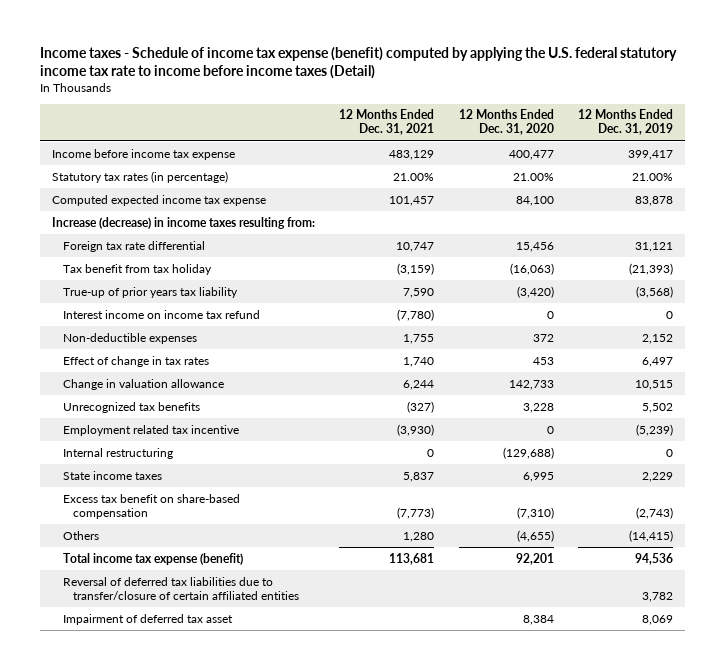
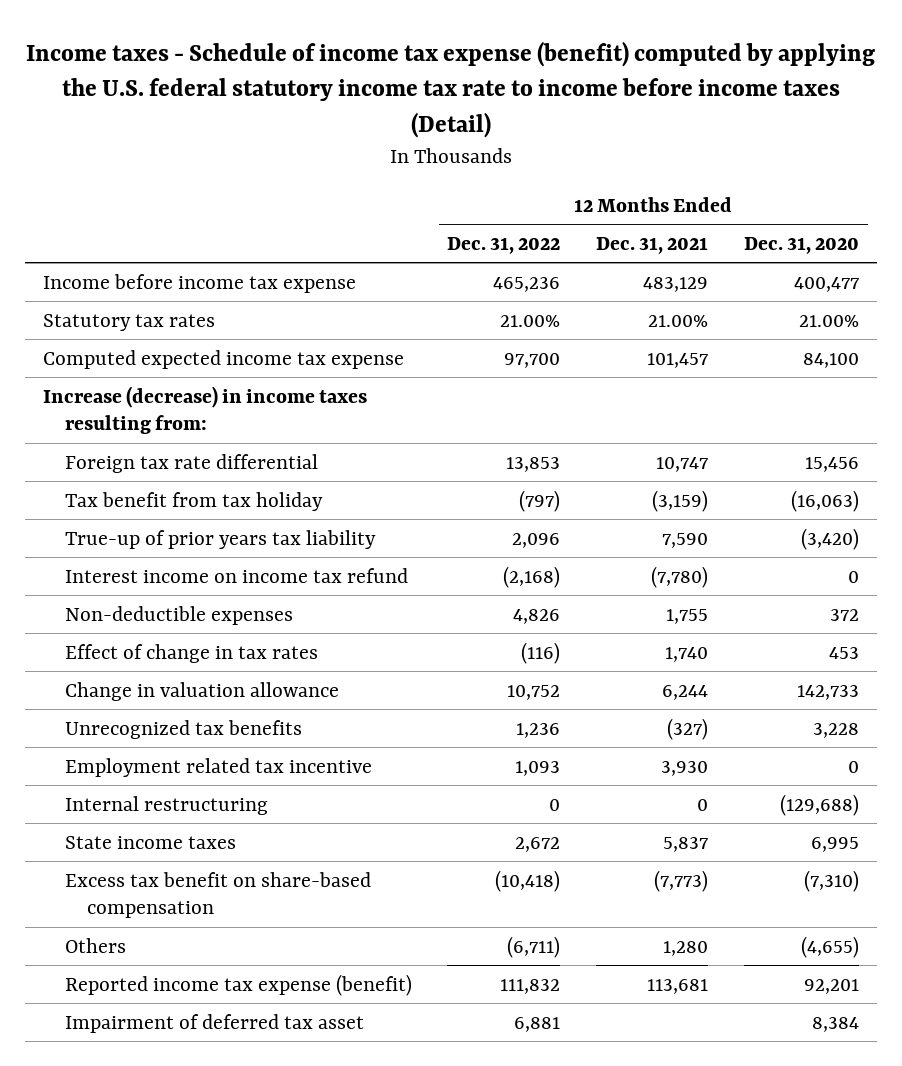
[577,109,673,136] 12 Months Ended Dec. 31, 2019 -> none
none -> [447,236,561,254] Dec. 31, 2022
[52,170,229,183] Statutory tax rates (in percentage) -> [42,313,215,331] Statutory tax rates
[397,423,435,436] (3,930) -> [661,760,709,776] 3,930
[62,576,300,600] Reversal of deferred tax liabilities due to transfer/closure of certain affiliated entities -> none
[62,552,243,565] Total income tax expense (benefit) -> [64,973,412,996] Reported income tax expense (benefit)

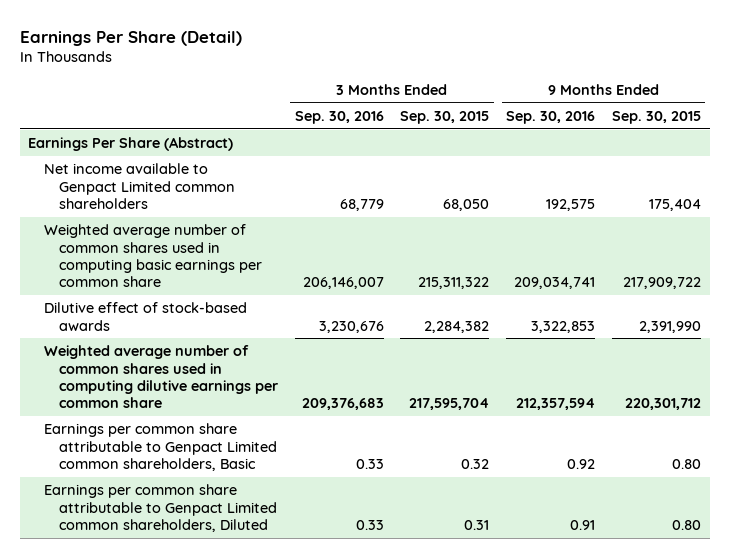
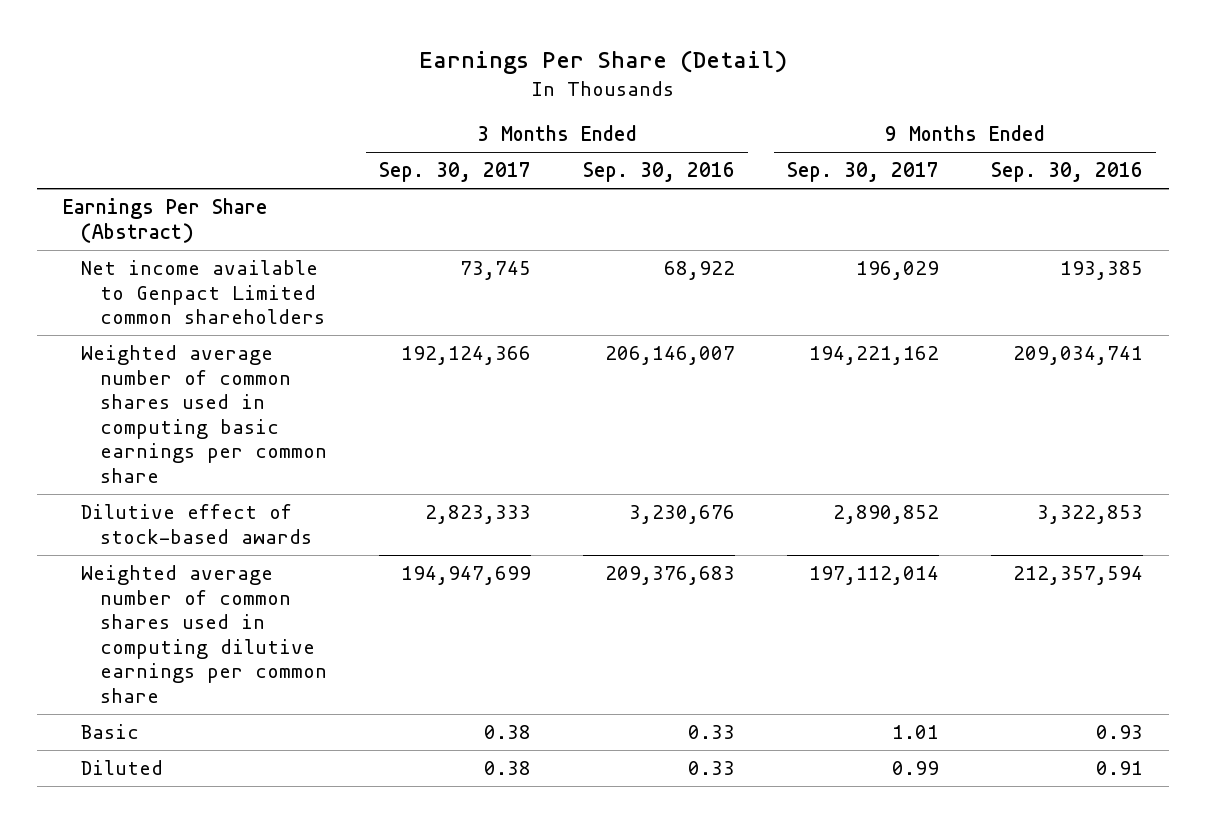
[400,110,490,124] Sep. 30, 2015 -> none
[612,110,702,124] Sep. 30, 2015 -> none
none -> [379,162,532,183] Sep. 30, 2017
none -> [787,162,940,183] Sep. 30, 2017
[339,198,384,211] 68,779 -> [664,261,736,281] 68,922
[546,198,596,211] 192,575 -> [1060,261,1144,281] 193,385
[43,423,277,471] Earnings per common share attributable to Genpact Limited common shareholders, Basic -> none
none -> [81,724,140,740] Basic
[43,484,277,532] Earnings per common share attributable to Genpact Limited common shareholders, Diluted -> [81,760,164,776] Diluted

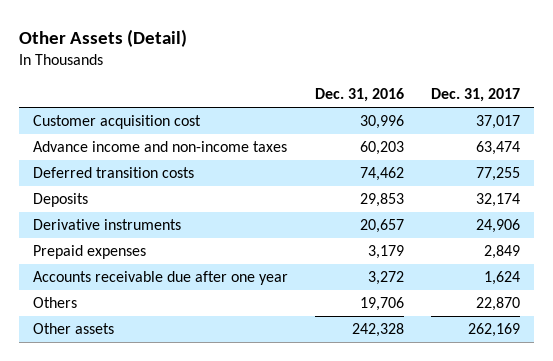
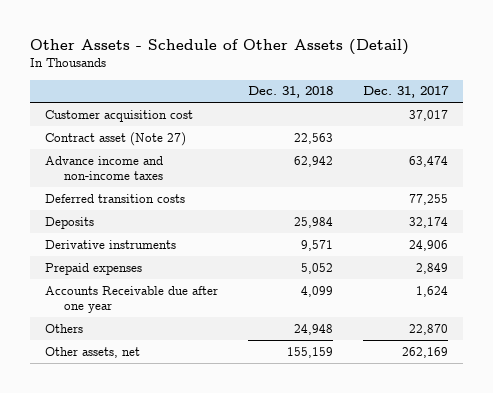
[19,28,188,47] Other Assets (Detail) -> [30,38,410,55] Other Assets - Schedule of Other Assets (Detail)
[314,88,404,103] Dec. 31, 2016 -> none
none -> [247,86,333,99] Dec. 31, 2018
none -> [45,131,187,146] Contract asset (Note 27)
[32,271,288,286] Accounts receivable due after one year -> [45,285,219,313] Accounts Receivable due after one year
[32,323,114,335] Other assets -> [45,346,141,358] Other assets, net

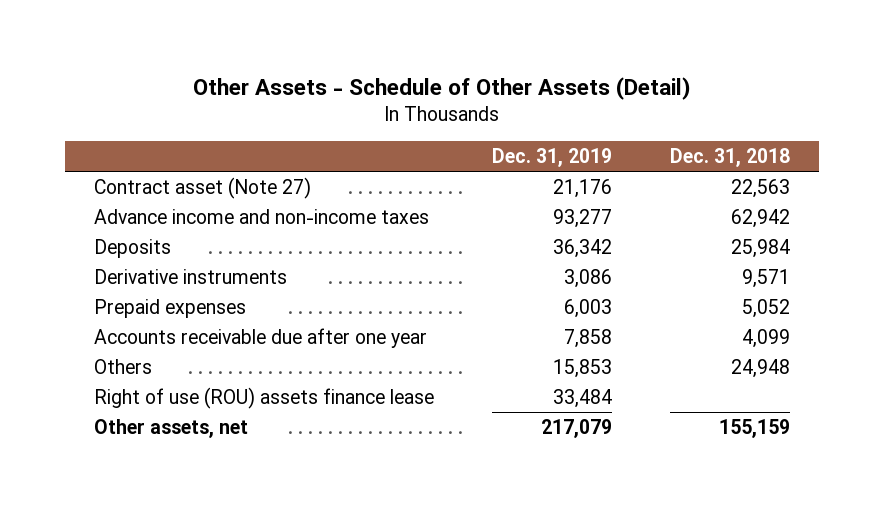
[362,86,449,99] Dec. 31, 2017 -> none
none -> [491,147,612,167] Dec. 31, 2019
[45,109,194,122] Customer acquisition cost -> none
[45,193,186,203] Deferred transition costs -> none
[45,285,219,313] Accounts Receivable due after one year -> [93,328,427,349] Accounts receivable due after one year
none -> [93,387,434,410] Right of use (ROU) assets finance lease

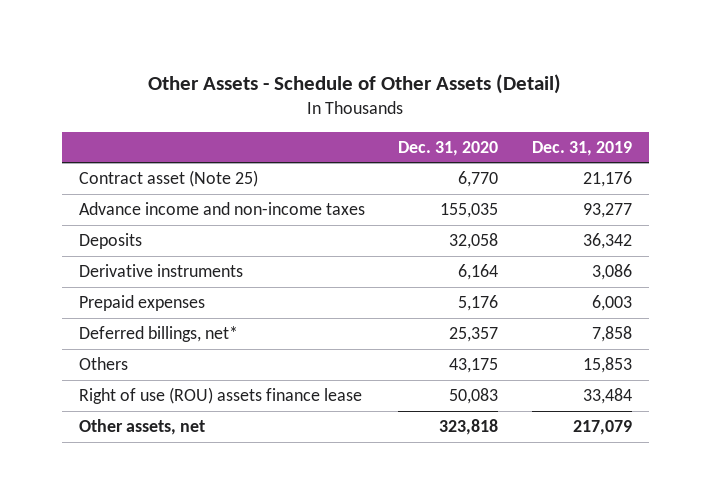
[669,147,790,167] Dec. 31, 2018 -> none
none -> [398,140,499,156] Dec. 31, 2020
[93,177,311,200] Contract asset (Note 27) -> [78,170,258,188] Contract asset (Note 25)
[93,328,427,349] Accounts receivable due after one year -> [78,326,238,343] Deferred billings, net*

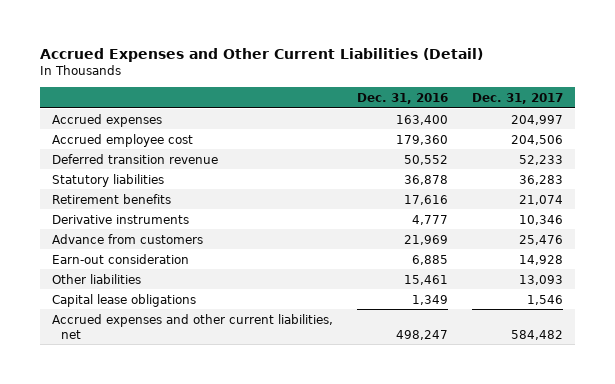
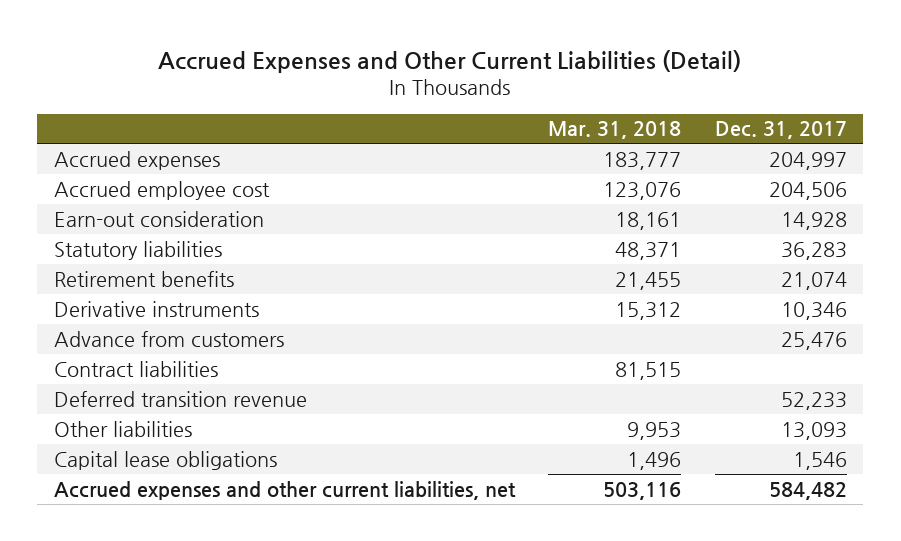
[357,92,449,104] Dec. 31, 2016 -> none
none -> [548,121,682,140] Mar. 31, 2018
[52,253,190,264] Earn-out consideration -> [53,210,264,227] Earn-out consideration
none -> [53,360,218,377] Contract liabilities
[52,153,219,164] Deferred transition revenue -> [53,390,307,407] Deferred transition revenue

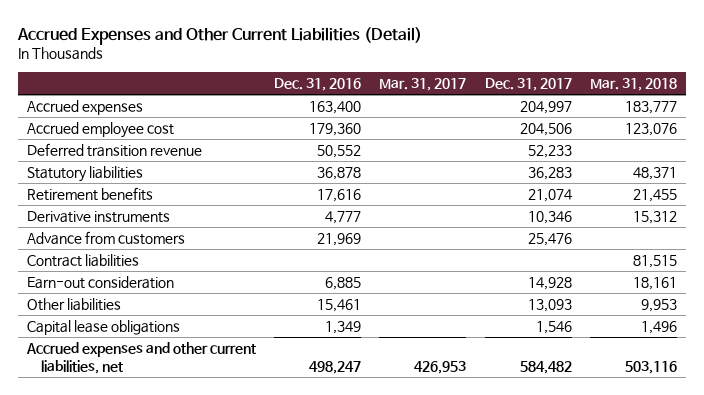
none -> [274,78,362,92] Dec. 31, 2016
none -> [379,78,467,92] Mar. 31, 2017
[53,390,307,407] Deferred transition revenue -> [27,142,203,157] Deferred transition revenue
[53,210,264,227] Earn-out consideration -> [27,275,175,289] Earn-out consideration

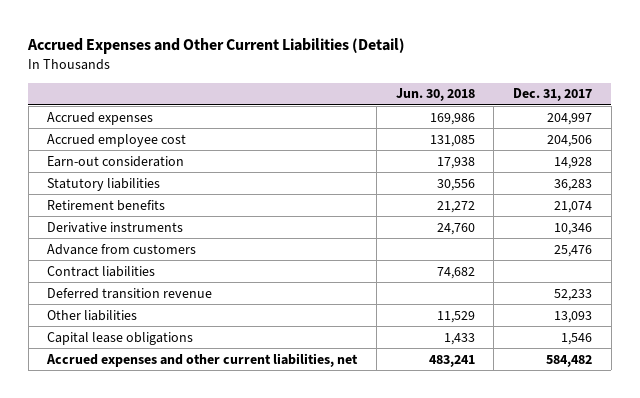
[274,78,362,92] Dec. 31, 2016 -> none
[379,78,467,92] Mar. 31, 2017 -> none
[589,78,677,92] Mar. 31, 2018 -> none
none -> [395,88,475,102] Jun. 30, 2018
[27,275,175,289] Earn-out consideration -> [47,155,185,167] Earn-out consideration
[27,142,203,157] Deferred transition revenue -> [47,287,213,299] Deferred transition revenue

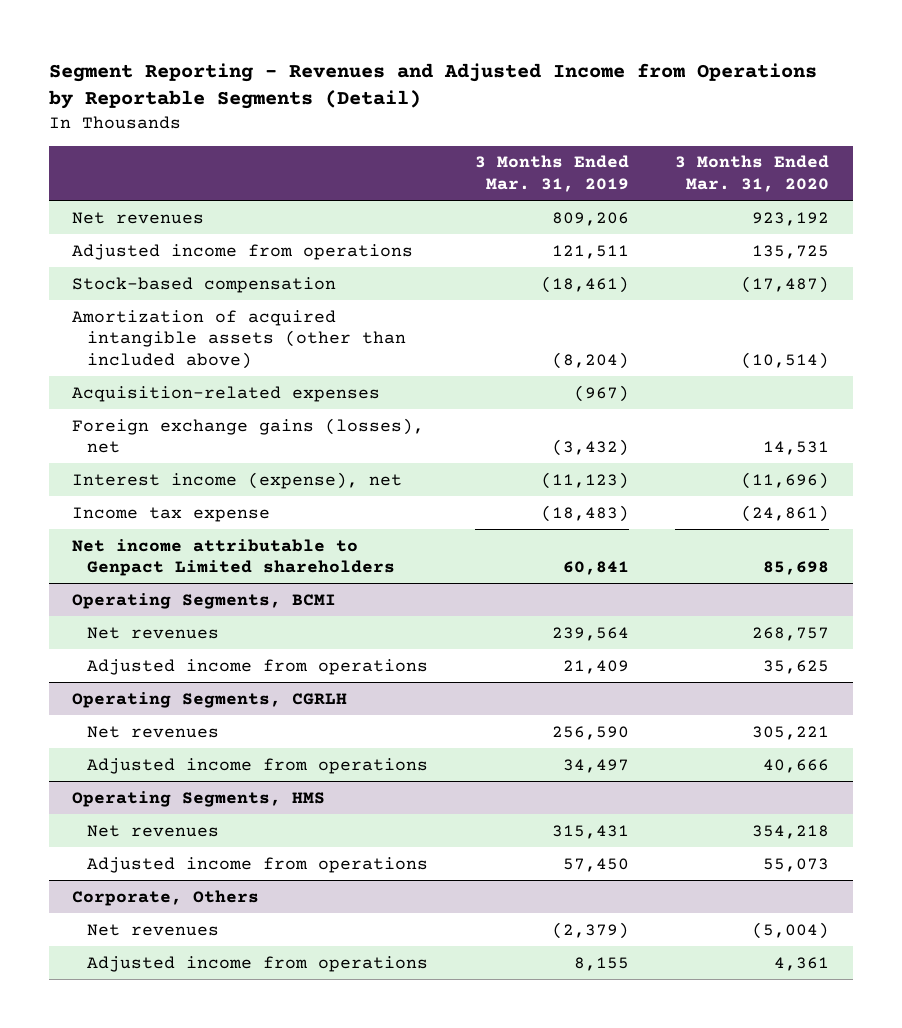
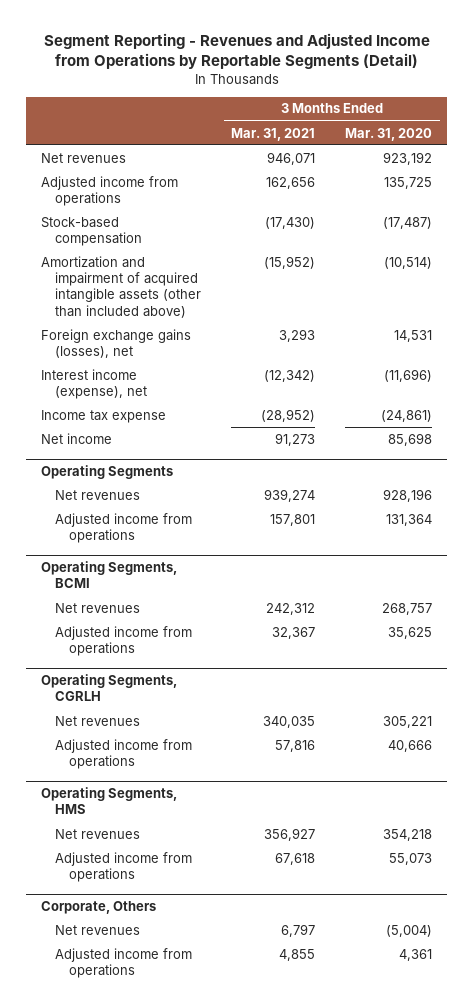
[474,155,629,193] 3 Months Ended Mar. 31, 2019 -> none
none -> [231,127,316,141] Mar. 31, 2021
[72,385,381,402] Acquisition-related expenses -> none
[72,309,407,369] Amortization of acquired intangible assets (other than included above) -> [41,255,202,318] Amortization and impairment of acquired intangible assets (other than included above)
[72,538,396,577] Net income attributable to Genpact Limited shareholders -> [41,432,113,444] Net income
none -> [41,464,174,479] Operating Segments
none -> [55,489,141,500] Net revenues
none -> [55,512,193,544] Adjusted income from operations

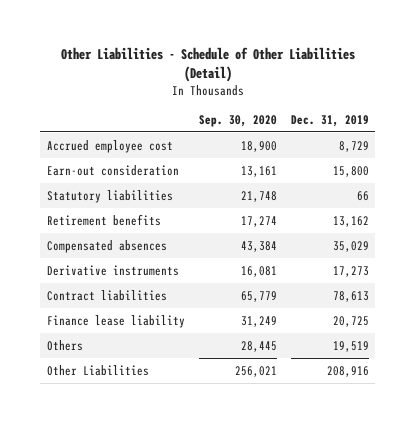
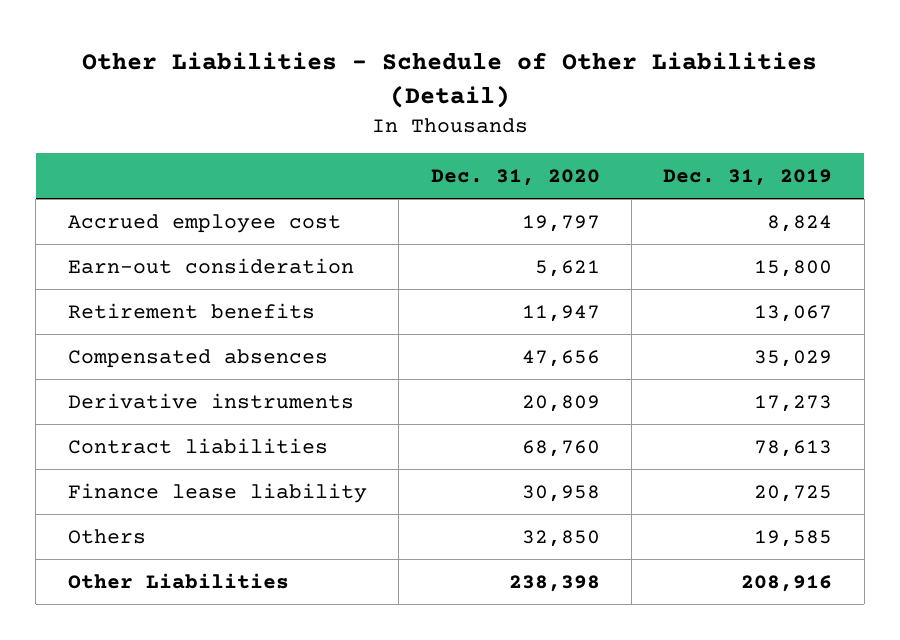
[198,114,277,127] Sep. 30, 2020 -> none
none -> [430,168,600,186] Dec. 31, 2020
[338,140,369,152] 8,729 -> [767,214,833,232] 8,824
[47,189,174,203] Statutory liabilities -> none
[332,215,369,227] 13,162 -> [754,304,833,322] 13,067
[332,340,369,352] 19,519 -> [754,529,833,547] 19,585

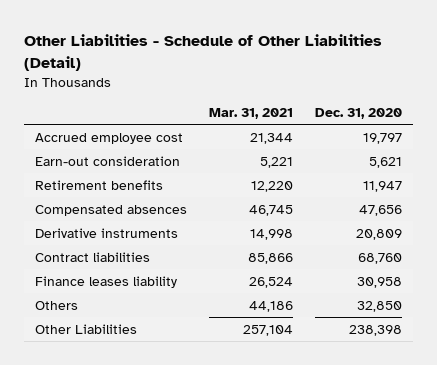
[663,168,833,186] Dec. 31, 2019 -> none
none -> [208,108,293,120] Mar. 31, 2021
[67,482,367,503] Finance lease liability -> [34,275,177,288] Finance leases liability

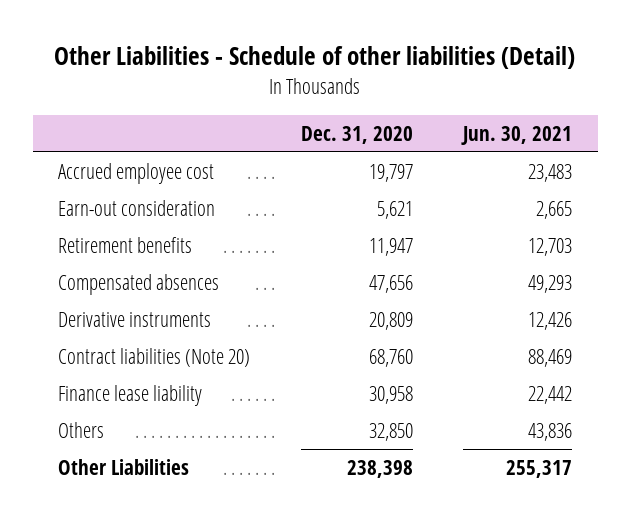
[24,33,383,71] Other Liabilities - Schedule of Other Liabilities (Detail) -> [54,46,576,70] Other Liabilities - Schedule of other liabilities (Detail)
[208,108,293,120] Mar. 31, 2021 -> none
none -> [461,125,573,145] Jun. 30, 2021
[34,251,150,262] Contract liabilities -> [57,347,250,367] Contract liabilities (Note 20)
[34,275,177,288] Finance leases liability -> [57,384,202,406] Finance lease liability

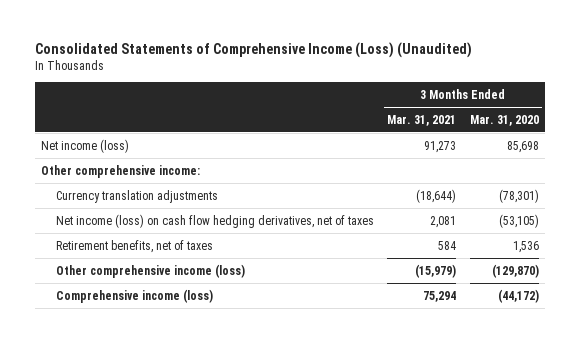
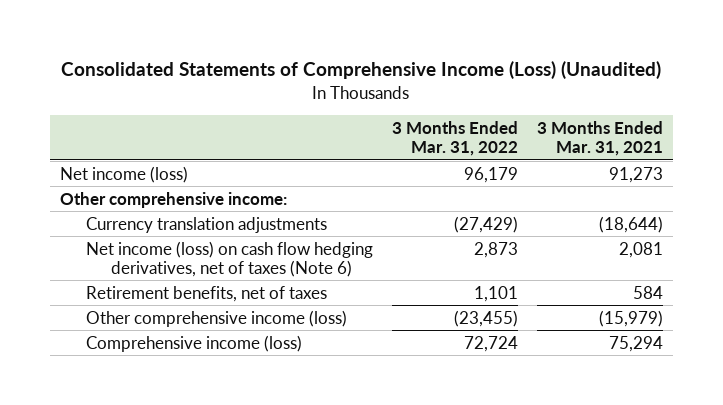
[469,114,539,126] Mar. 31, 2020 -> none
none -> [391,120,518,156] 3 Months Ended Mar. 31, 2022
[55,213,374,228] Net income (loss) on cash flow hedging derivatives, net of taxes -> [85,240,373,277] Net income (loss) on cash flow hedging derivatives, net of taxes (Note 6)

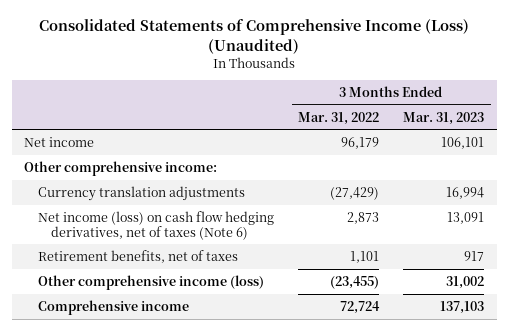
[537,120,664,156] 3 Months Ended Mar. 31, 2021 -> none
none -> [403,111,485,125] Mar. 31, 2023
[59,165,188,183] Net income (loss) -> [23,136,94,147] Net income
[85,334,302,352] Comprehensive income (loss) -> [37,299,189,315] Comprehensive income

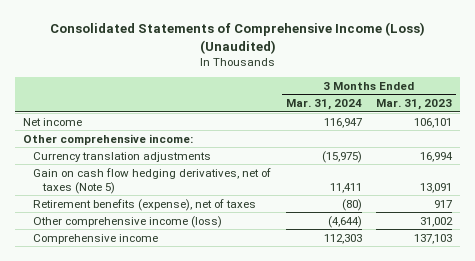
[298,111,380,125] Mar. 31, 2022 -> none
none -> [285,99,362,111] Mar. 31, 2024
[37,210,274,240] Net income (loss) on cash flow hedging derivatives, net of taxes (Note 6) -> [32,167,271,194] Gain on cash flow hedging derivatives, net of taxes (Note 5)
[37,249,238,263] Retirement benefits, net of taxes -> [32,198,256,211] Retirement benefits (expense), net of taxes

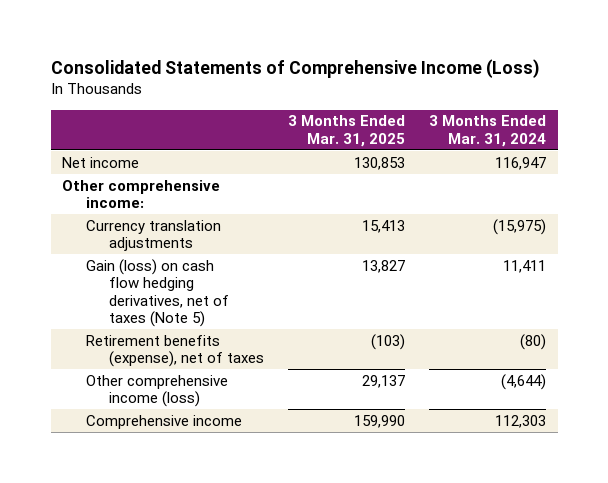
[49,21,425,54] Consolidated Statements of Comprehensive Income (Loss) (Unaudited) -> [50,59,540,79] Consolidated Statements of Comprehensive Income (Loss)
[376,99,453,111] Mar. 31, 2023 -> none
none -> [288,115,406,147] 3 Months Ended Mar. 31, 2025
[32,167,271,194] Gain on cash flow hedging derivatives, net of taxes (Note 5) -> [85,258,230,328] Gain (loss) on cash flow hedging derivatives, net of taxes (Note 5)

